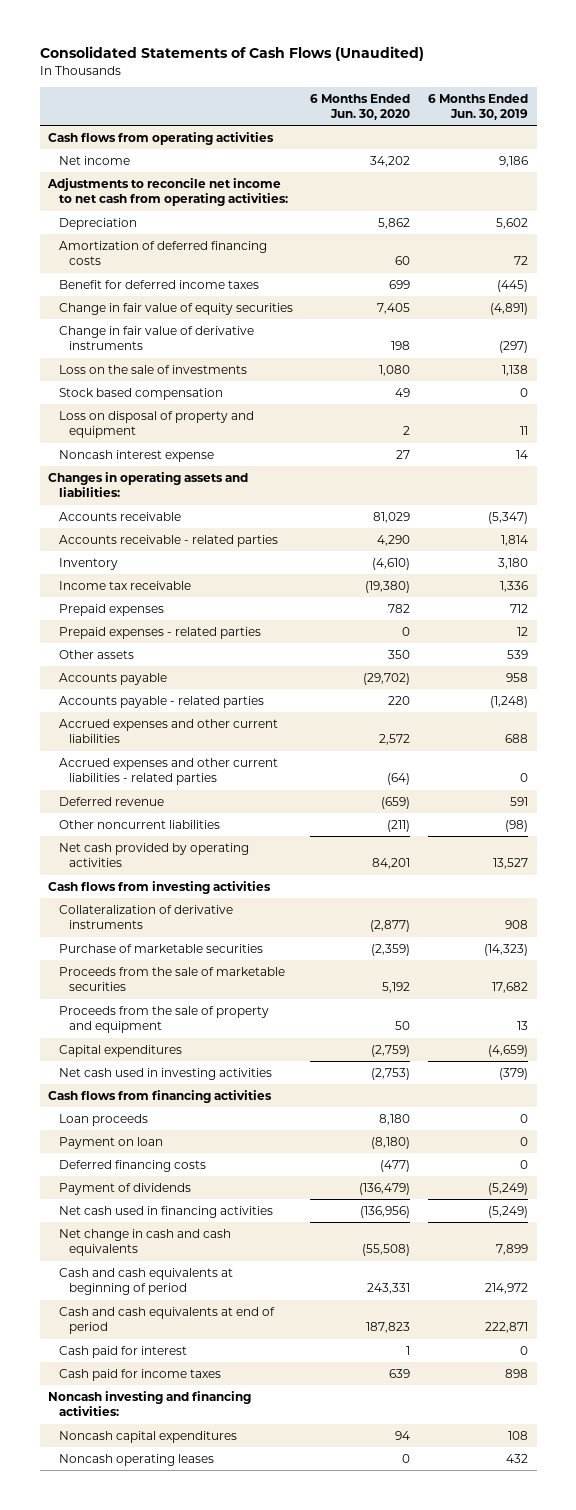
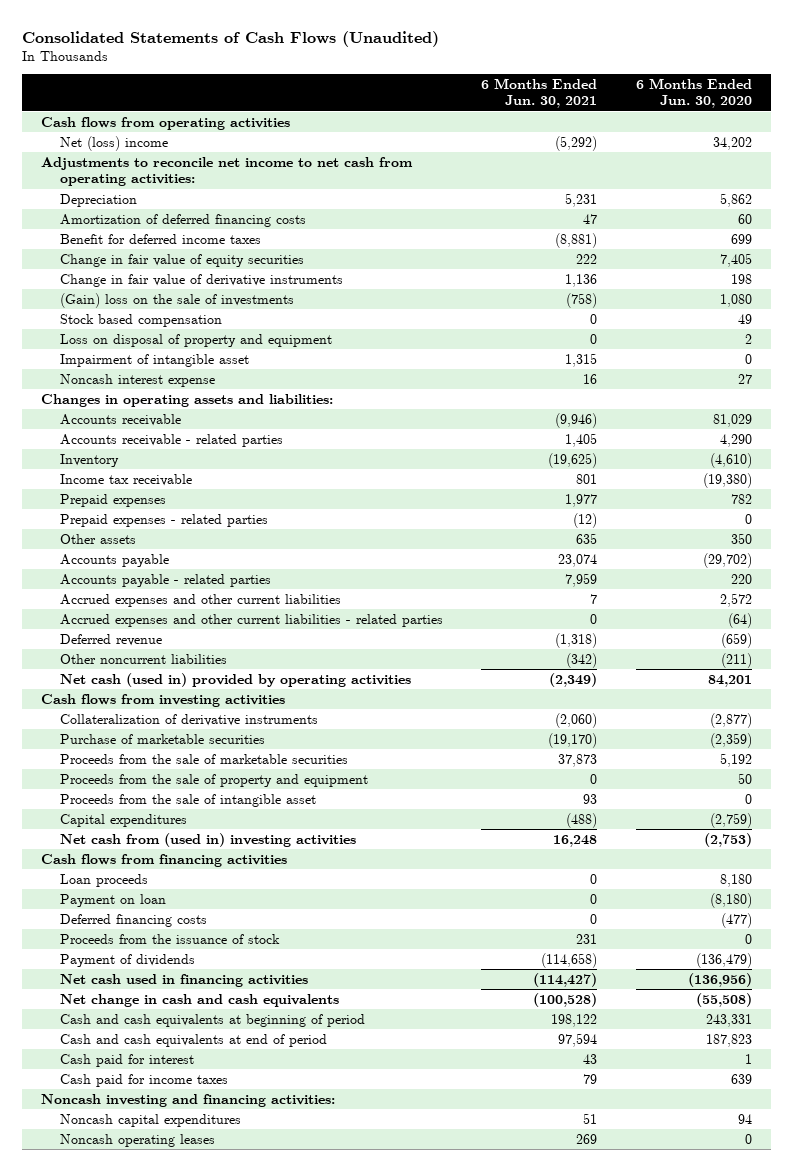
[427,93,528,120] 6 Months Ended Jun. 30, 2019 -> none
none -> [481,77,598,109] 6 Months Ended Jun. 30, 2021
[58,155,130,165] Net income -> [59,135,168,151] Net (loss) income
[58,364,247,374] Loss on the sale of investments -> [59,292,294,308] (Gain) loss on the sale of investments
none -> [59,353,249,367] Impairment of intangible asset
[58,842,249,868] Net cash provided by operating activities -> [59,672,411,687] Net cash (used in) provided by operating activities
none -> [59,793,316,807] Proceeds from the sale of intangible asset
[58,1067,272,1080] Net cash used in investing activities -> [59,832,356,847] Net cash from (used in) investing activities
none -> [59,933,280,944] Proceeds from the issuance of stock

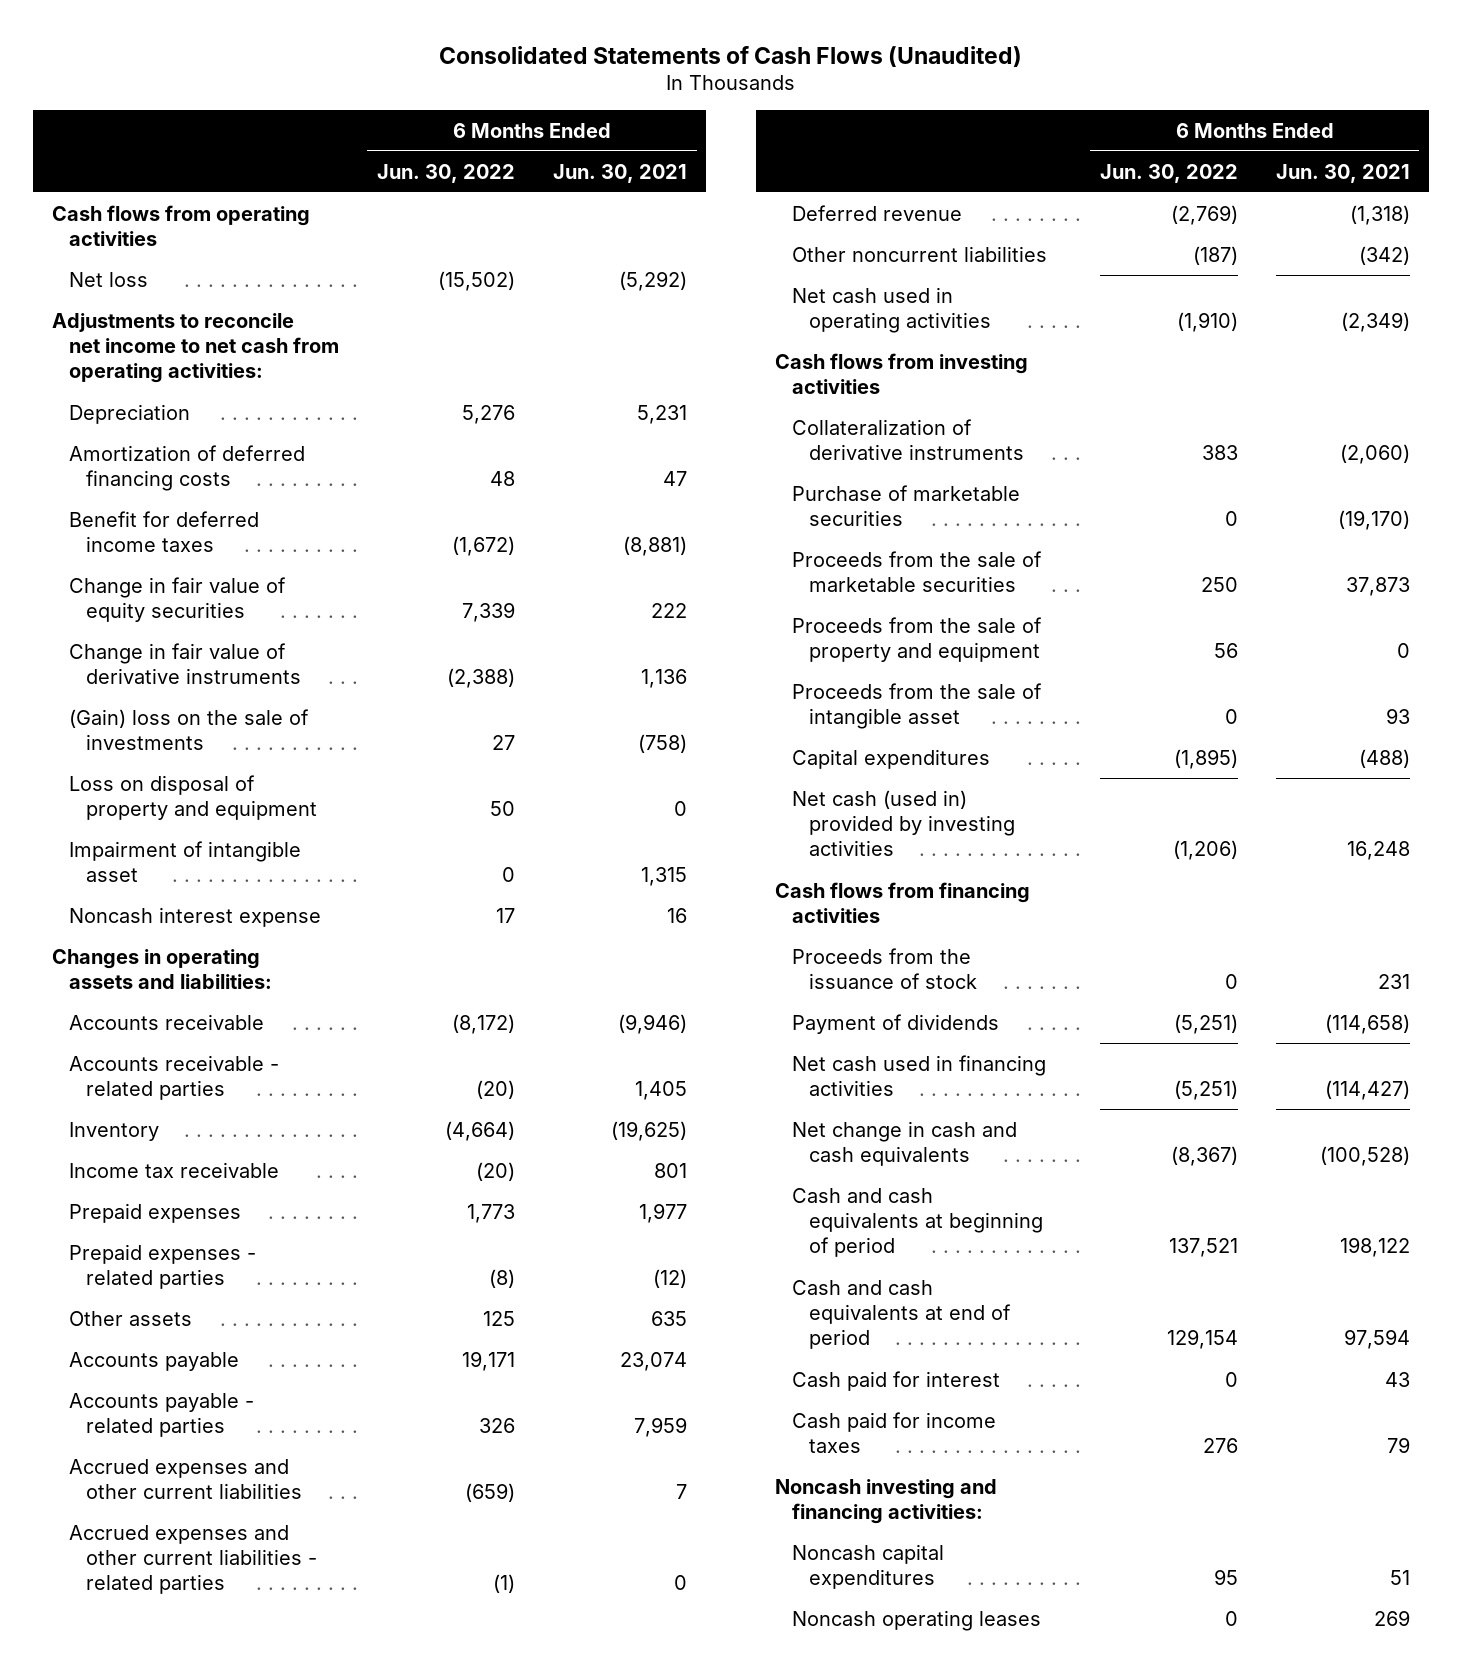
[635,77,752,109] 6 Months Ended Jun. 30, 2020 -> none
none -> [376,163,515,183] Jun. 30, 2022
[59,135,168,151] Net (loss) income -> [68,271,148,287] Net loss
[59,313,222,327] Stock based compensation -> none
[59,672,411,687] Net cash (used in) provided by operating activities -> [791,286,991,334] Net cash used in operating activities
[59,832,356,847] Net cash from (used in) investing activities -> [791,789,1015,857] Net cash (used in) provided by investing activities
[59,873,148,887] Loan proceeds -> none
[59,893,166,907] Payment on loan -> none
[59,913,207,927] Deferred financing costs -> none

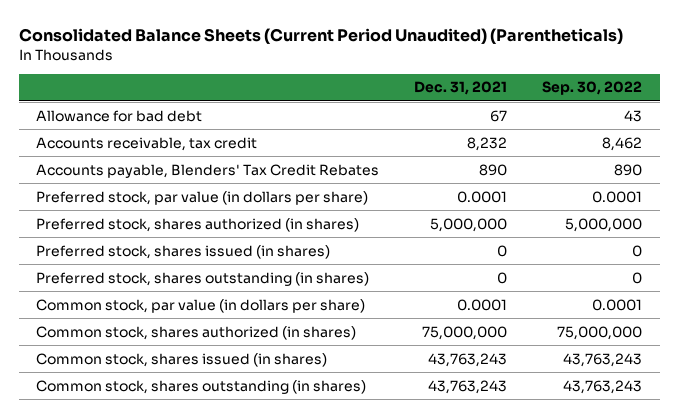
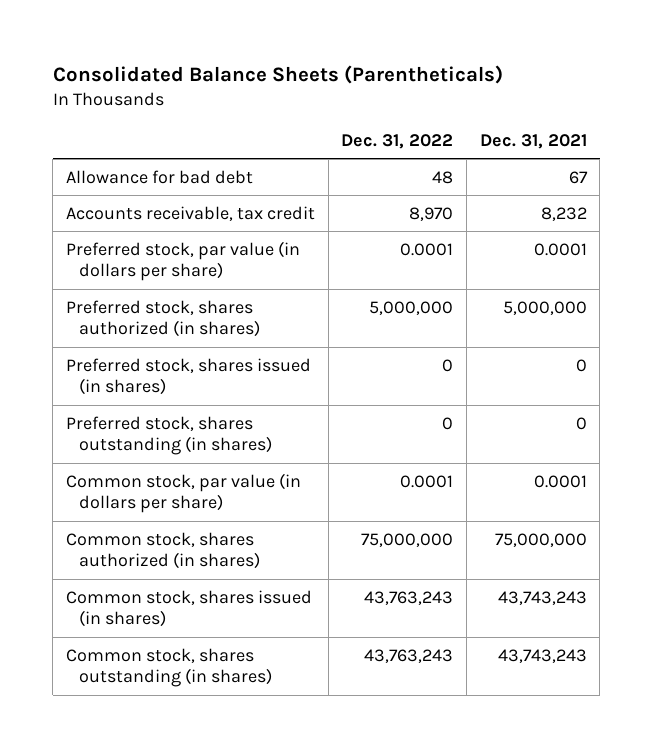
[18,27,623,44] Consolidated Balance Sheets (Current Period Unaudited) (Parentheticals) -> [52,64,503,84] Consolidated Balance Sheets (Parentheticals)
[542,81,643,96] Sep. 30, 2022 -> none
none -> [341,133,454,149] Dec. 31, 2022
[36,163,380,178] Accounts payable, Blenders' Tax Credit Rebates -> none
[428,352,508,367] 43,763,243 -> [497,590,587,605] 43,743,243
[428,379,508,394] 43,763,243 -> [497,648,587,663] 43,743,243

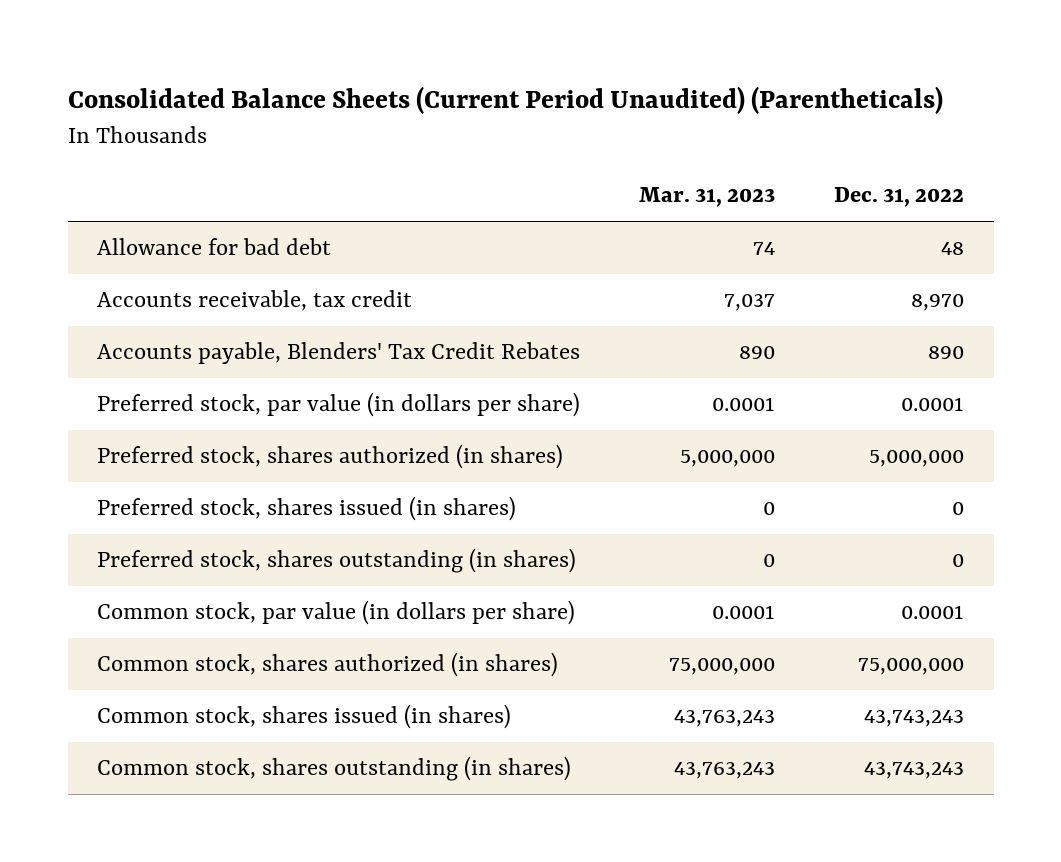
[52,64,503,84] Consolidated Balance Sheets (Parentheticals) -> [67,85,943,114] Consolidated Balance Sheets (Current Period Unaudited) (Parentheticals)
[479,133,587,149] Dec. 31, 2021 -> none
none -> [639,187,776,208] Mar. 31, 2023
none -> [97,342,581,365] Accounts payable, Blenders' Tax Credit Rebates
[364,590,454,605] 43,763,243 -> [864,710,965,728] 43,743,243
[364,648,454,663] 43,763,243 -> [864,762,965,780] 43,743,243

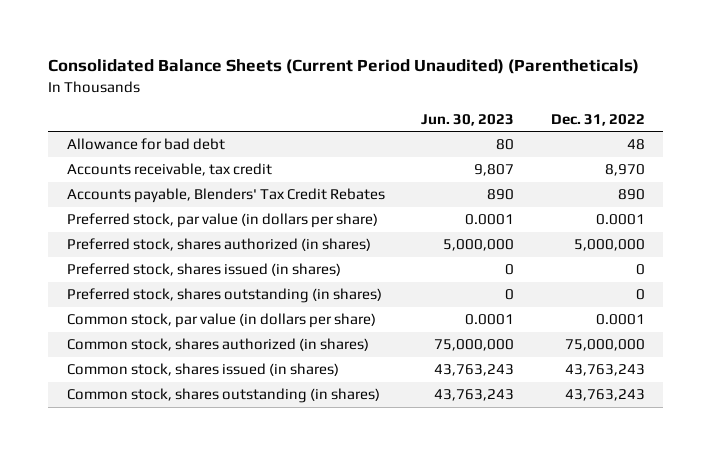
[639,187,776,208] Mar. 31, 2023 -> none
none -> [421,113,515,126] Jun. 30, 2023
[864,710,965,728] 43,743,243 -> [565,364,646,377] 43,763,243
[864,762,965,780] 43,743,243 -> [565,389,646,402] 43,763,243

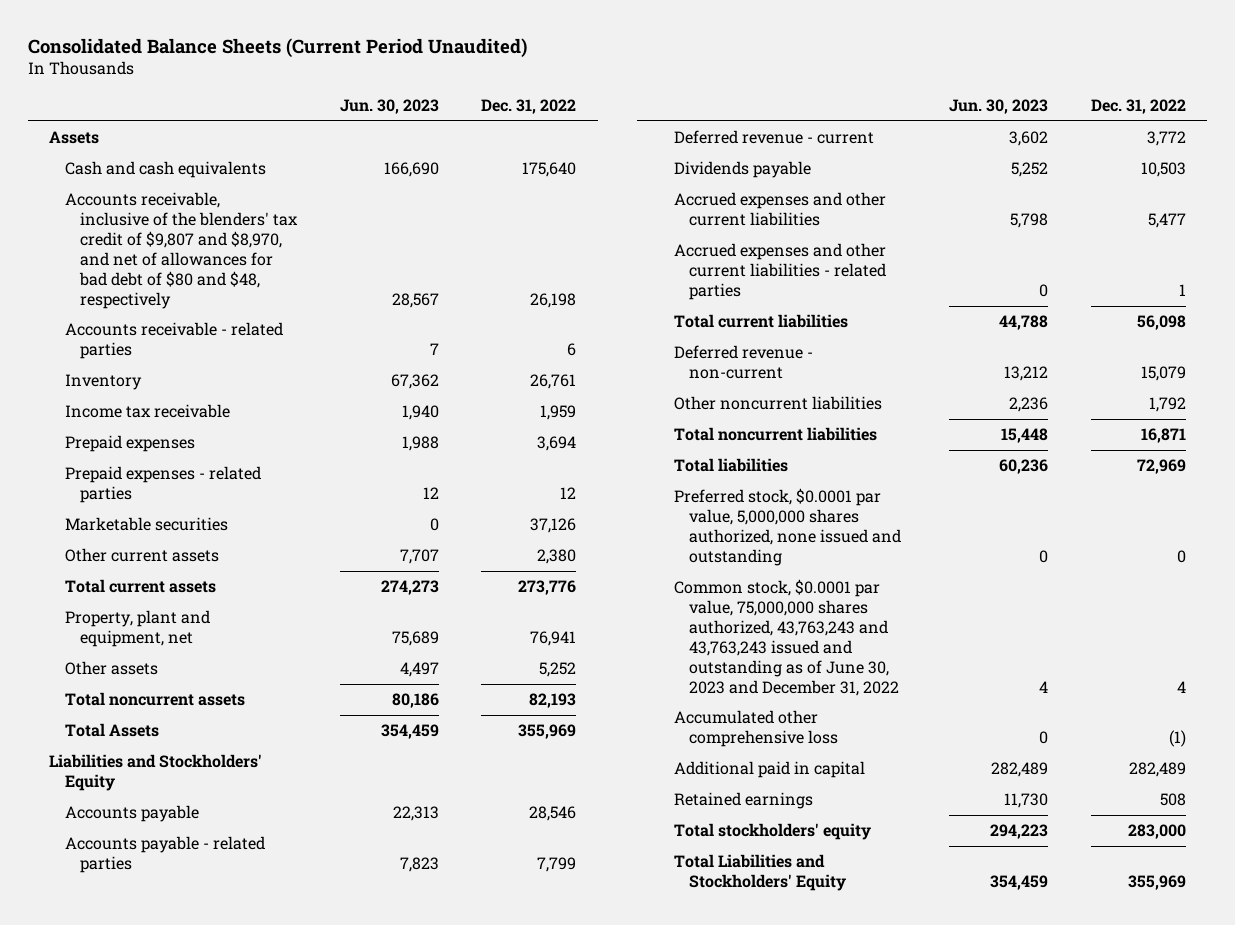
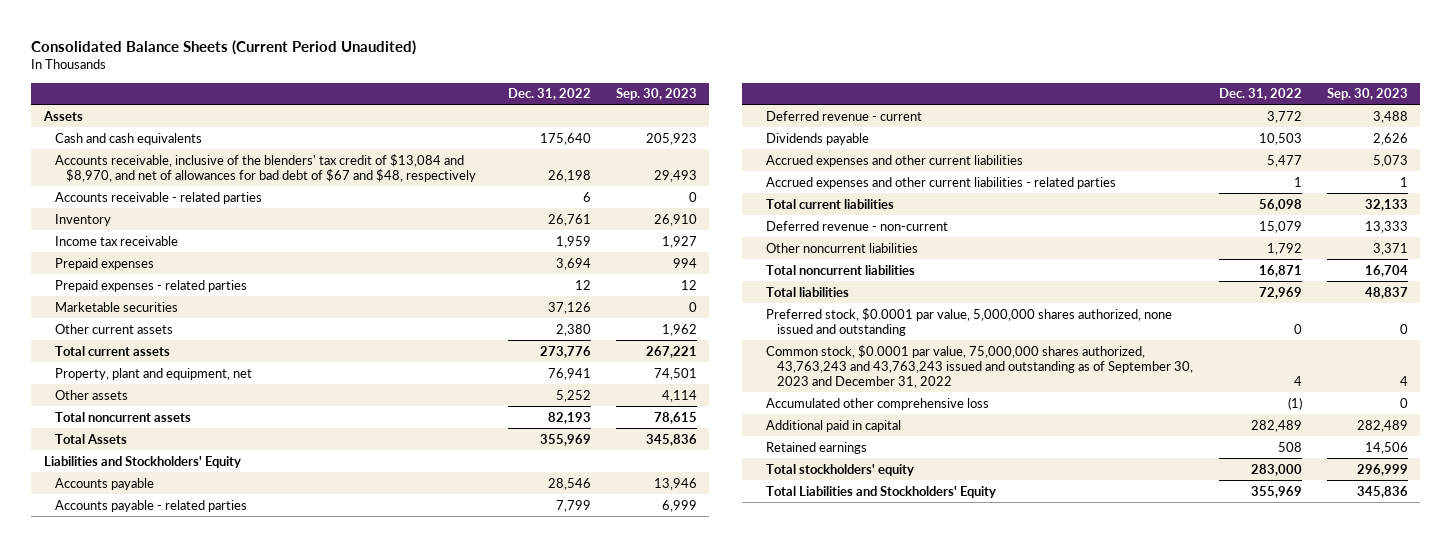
[339,99,439,115] Jun. 30, 2023 -> none
none -> [615,88,697,101] Sep. 30, 2023
[64,192,298,309] Accounts receivable, inclusive of the blenders' tax credit of $9,807 and $8,970, and net of allowances for bad debt of $80 and $48, respectively -> [55,153,477,182] Accounts receivable, inclusive of the blenders' tax credit of $13,084 and $8,970, and net of allowances for bad debt of $67 and $48, respectively
[674,579,900,696] Common stock, $0.0001 par value, 75,000,000 shares authorized, 43,763,243 and 43,763,243 issued and outstanding as of June 30, 2023 and December 31, 2022 -> [766,344,1194,389] Common stock, $0.0001 par value, 75,000,000 shares authorized, 43,763,243 and 43,763,243 issued and outstanding as of September 30, 2023 and December 31, 2022

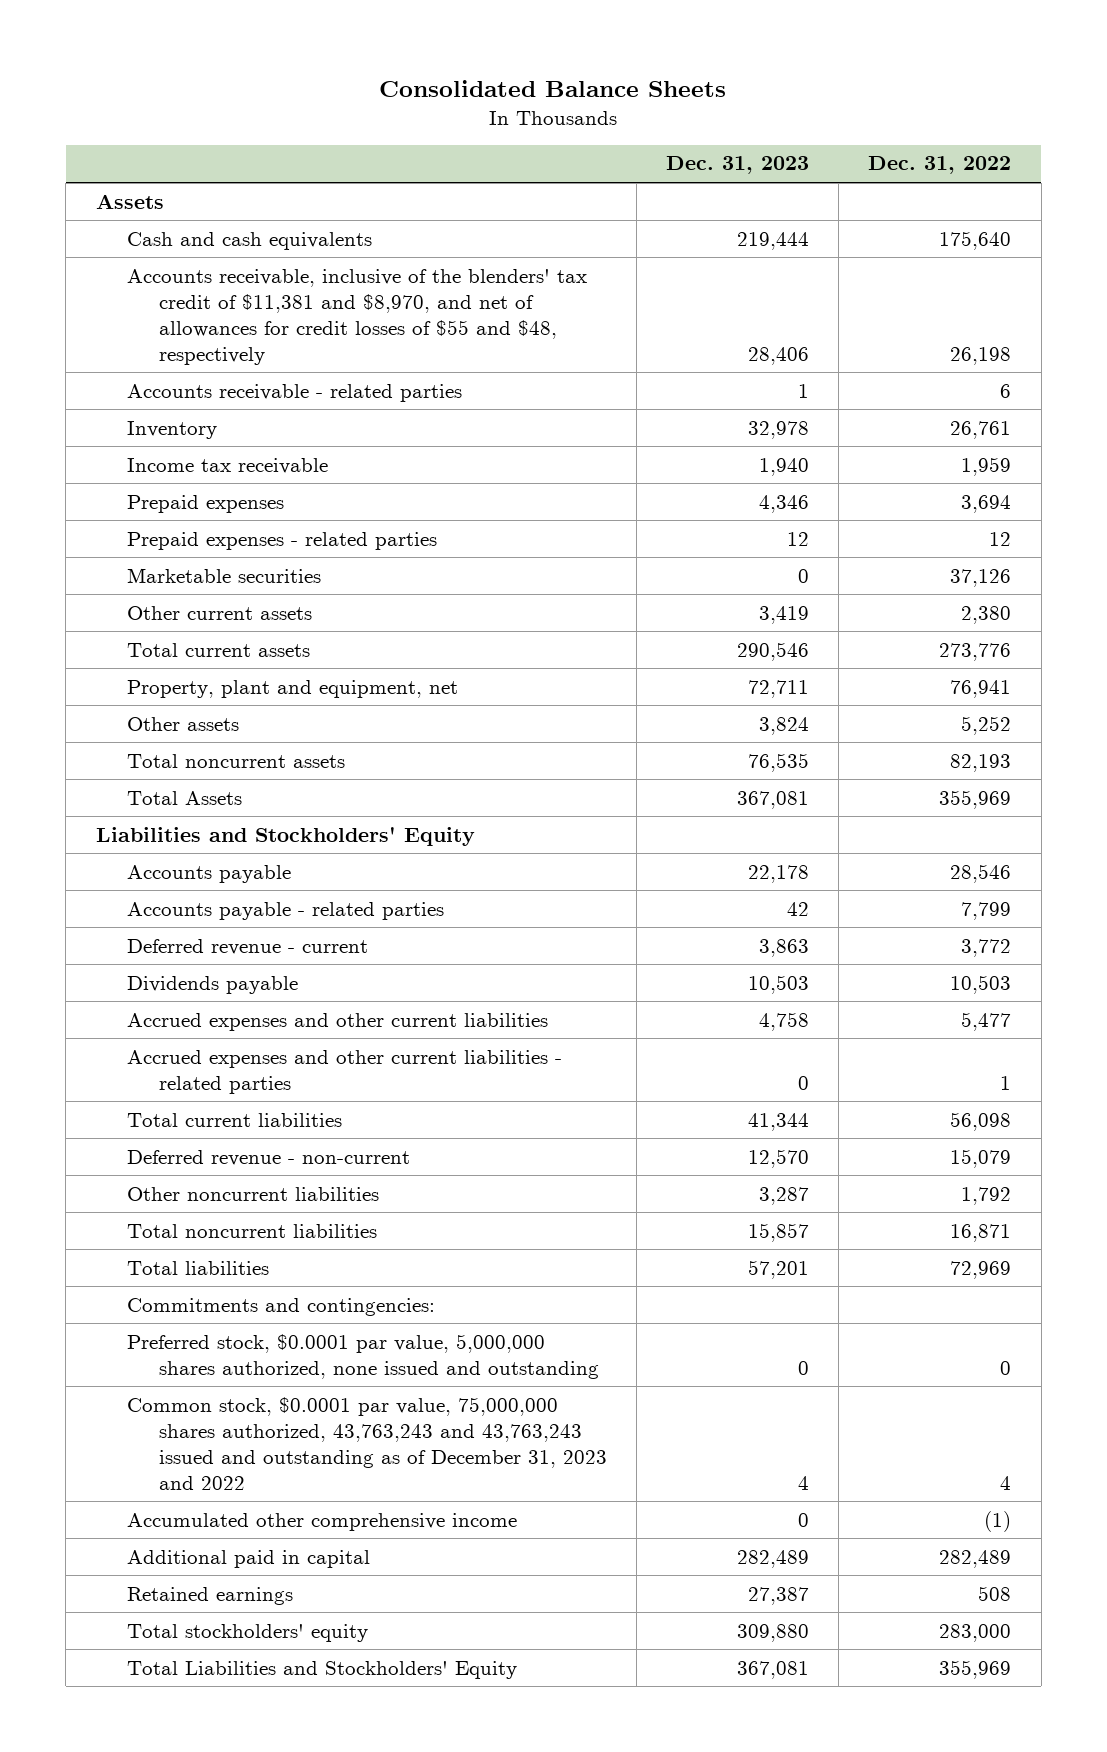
[31,39,417,55] Consolidated Balance Sheets (Current Period Unaudited) -> [379,80,727,98] Consolidated Balance Sheets
[615,88,697,101] Sep. 30, 2023 -> none
none -> [666,156,810,175] Dec. 31, 2023
[55,153,477,182] Accounts receivable, inclusive of the blenders' tax credit of $13,084 and $8,970, and net of allowances for bad debt of $67 and $48, respectively -> [127,268,588,365] Accounts receivable, inclusive of the blenders' tax credit of $11,381 and $8,970, and net of allowances for credit losses of $55 and $48, respectively
none -> [127,1297,436,1316] Commitments and contingencies:
[766,344,1194,389] Common stock, $0.0001 par value, 75,000,000 shares authorized, 43,763,243 and 43,763,243 issued and outstanding as of September 30, 2023 and December 31, 2022 -> [127,1396,607,1490] Common stock, $0.0001 par value, 75,000,000 shares authorized, 43,763,243 and 43,763,243 issued and outstanding as of December 31, 2023 and 2022
[766,397,990,410] Accumulated other comprehensive loss -> [127,1512,518,1531] Accumulated other comprehensive income

